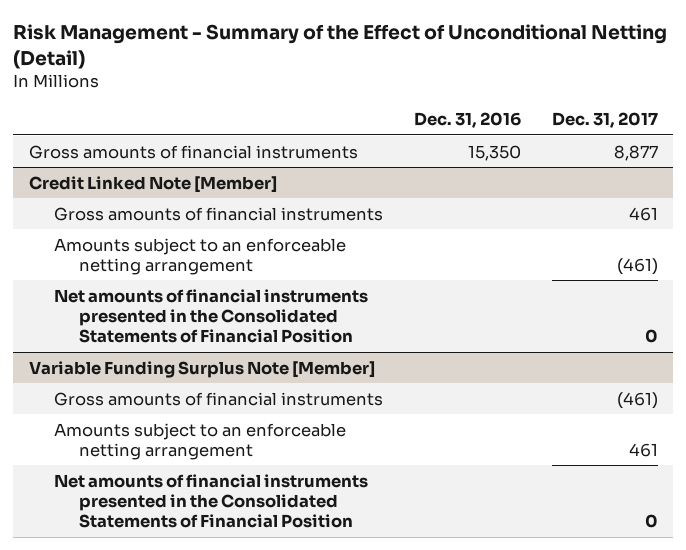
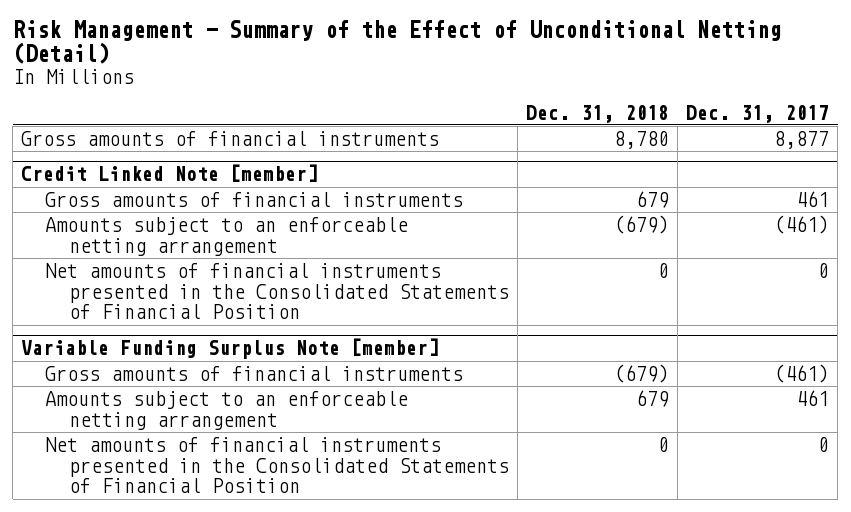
[413,112,521,129] Dec. 31, 2016 -> none
none -> [526,104,670,123] Dec. 31, 2018
[28,175,277,193] Credit Linked Note [Member] -> [21,164,319,183] Credit Linked Note [member]
[28,360,375,378] Variable Funding Surplus Note [Member] -> [21,338,440,360] Variable Funding Surplus Note [member]

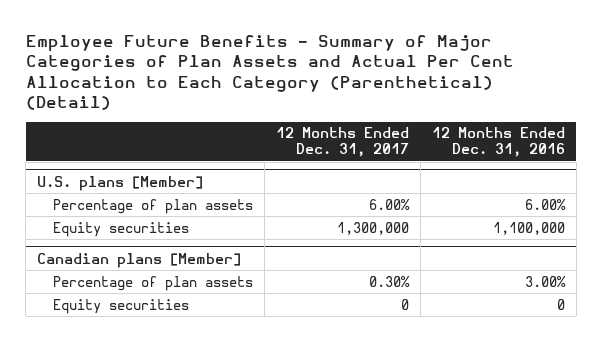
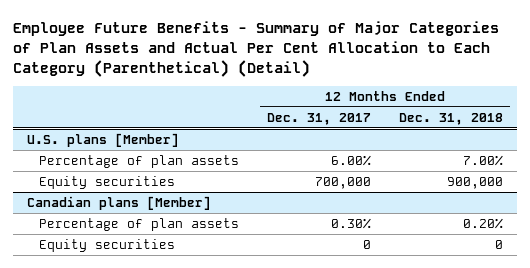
[431,127,565,158] 12 Months Ended Dec. 31, 2016 -> none
none -> [398,112,503,125] Dec. 31, 2018
[336,221,409,235] 1,300,000 -> [314,176,371,189] 700,000

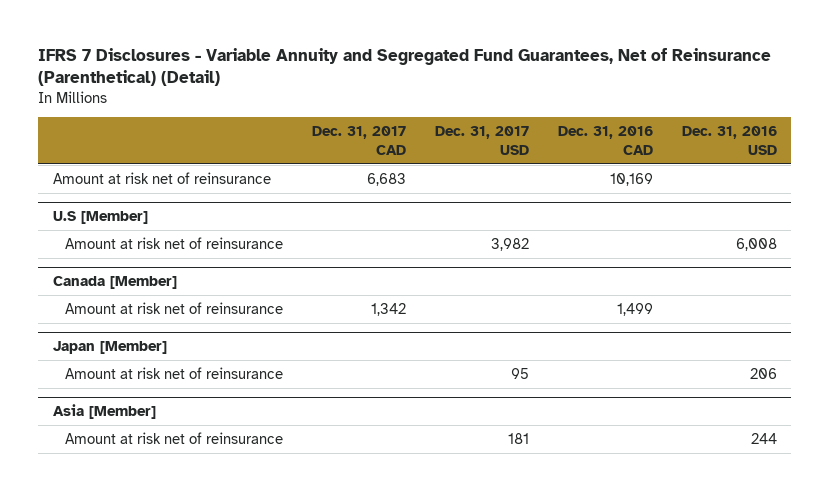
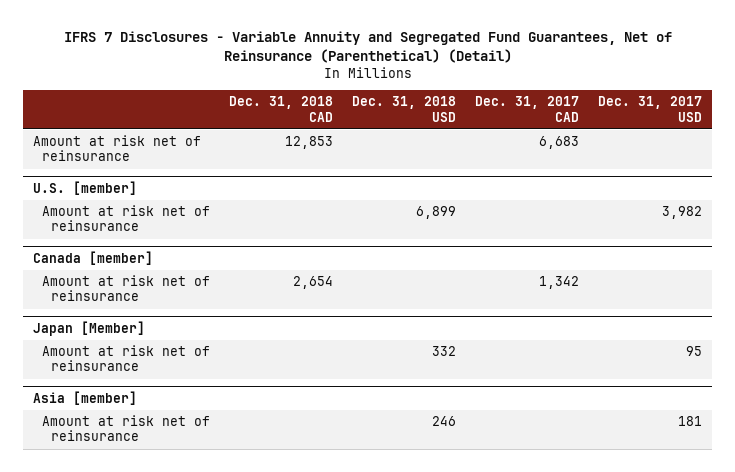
[557,126,653,155] Dec. 31, 2016 CAD -> none
[681,126,777,155] Dec. 31, 2016 USD -> none
none -> [228,96,333,122] Dec. 31, 2018 CAD
none -> [352,96,457,122] Dec. 31, 2018 USD
[52,211,148,225] U.S [Member] -> [32,180,137,195] U.S. [member]
[52,276,177,290] Canada [Member] -> [32,250,153,265] Canada [member]
[52,404,156,420] Asia [Member] -> [32,390,137,405] Asia [member]

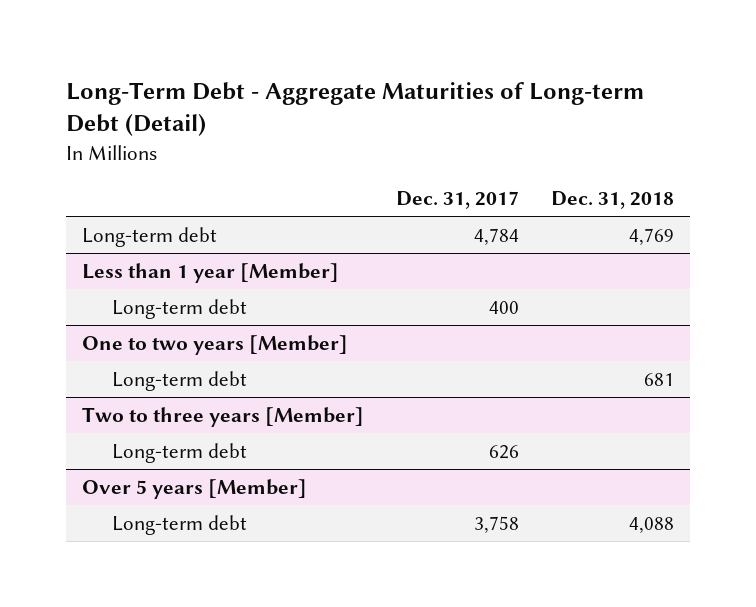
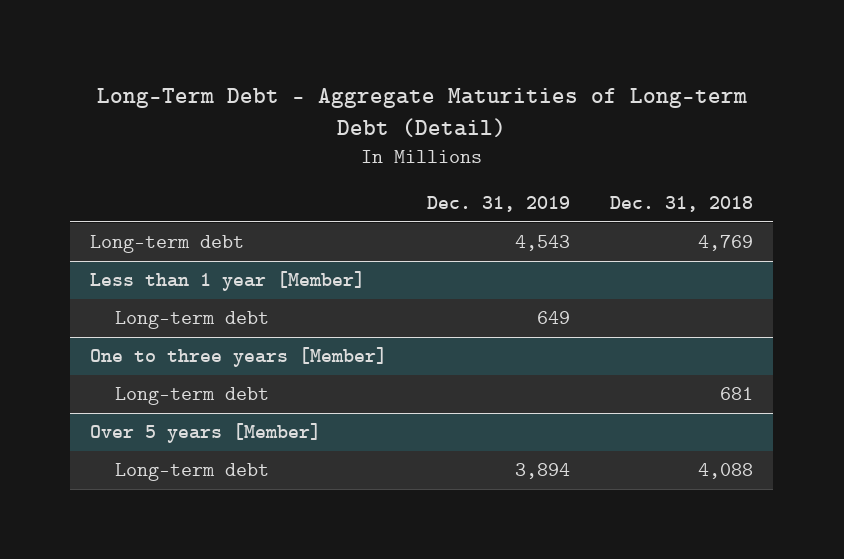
[395,191,519,210] Dec. 31, 2017 -> none
none -> [427,196,571,213] Dec. 31, 2019
[81,334,348,355] One to two years [Member] -> [90,347,388,368] One to three years [Member]
[81,406,364,427] Two to three years [Member] -> none
[112,442,248,463] Long-term debt -> none

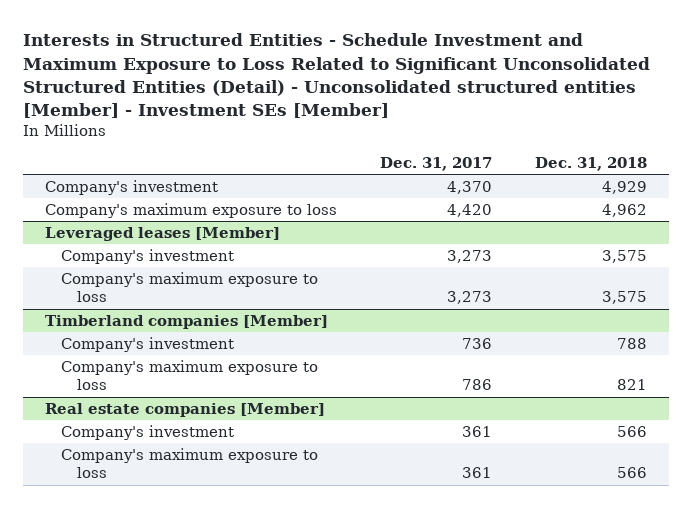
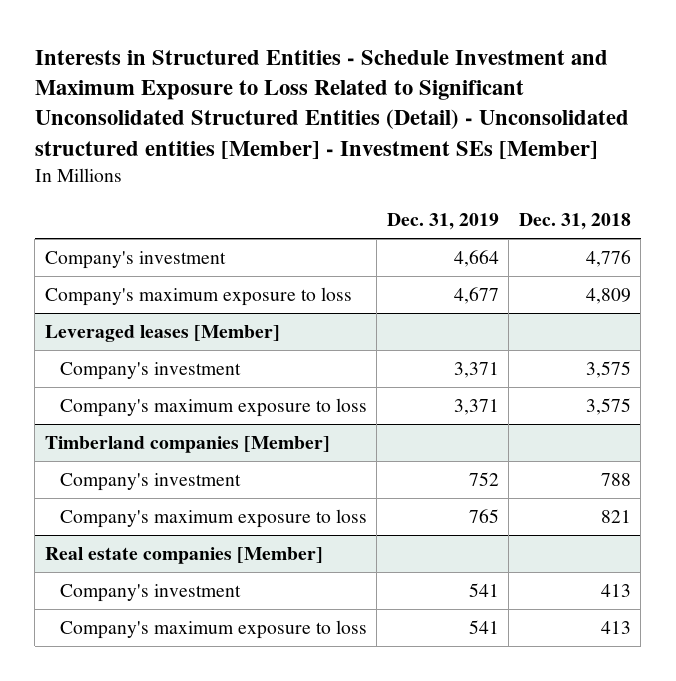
[380,157,493,172] Dec. 31, 2017 -> none
none -> [386,213,499,231] Dec. 31, 2019
[602,181,648,195] 4,929 -> [585,249,631,267] 4,776
[602,204,648,218] 4,962 -> [585,287,631,304] 4,809
[617,426,648,438] 566 -> [600,583,631,597] 413
[617,467,648,479] 566 -> [600,620,631,634] 413

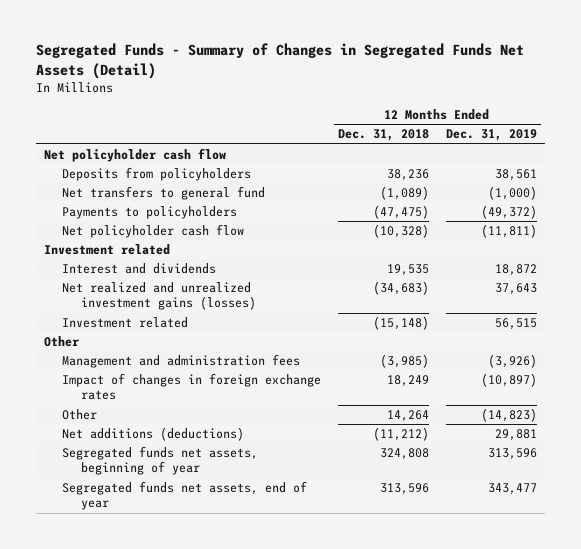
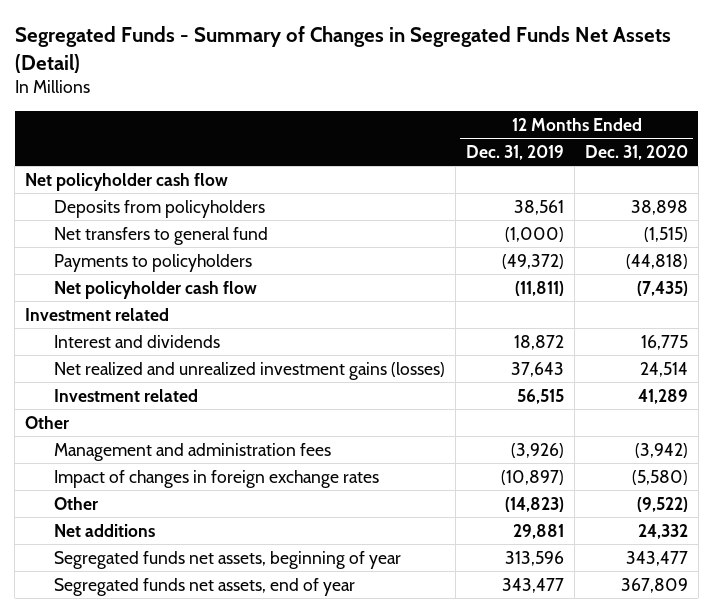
[338,129,430,142] Dec. 31, 2018 -> none
none -> [584,144,688,160] Dec. 31, 2020
[62,427,245,442] Net additions (deductions) -> [53,523,155,537] Net additions

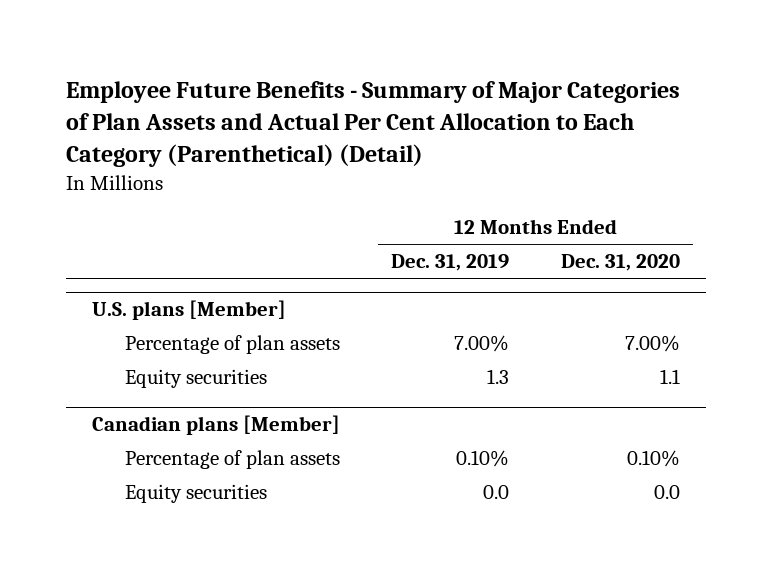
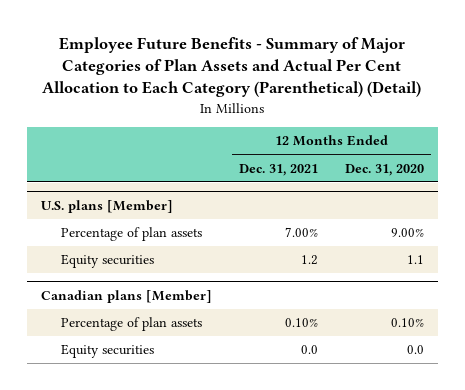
[391,254,510,272] Dec. 31, 2019 -> none
none -> [238,163,318,176] Dec. 31, 2021
[624,335,680,353] 7.00% -> [391,228,425,238] 9.00%

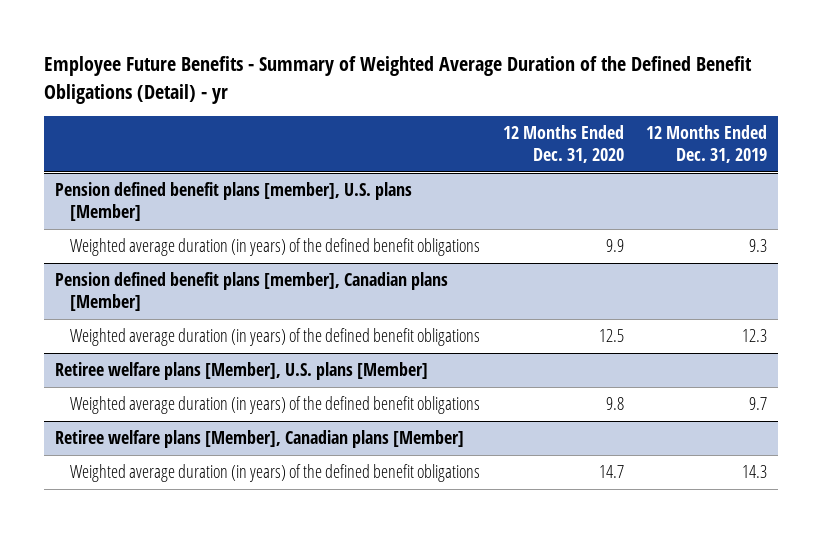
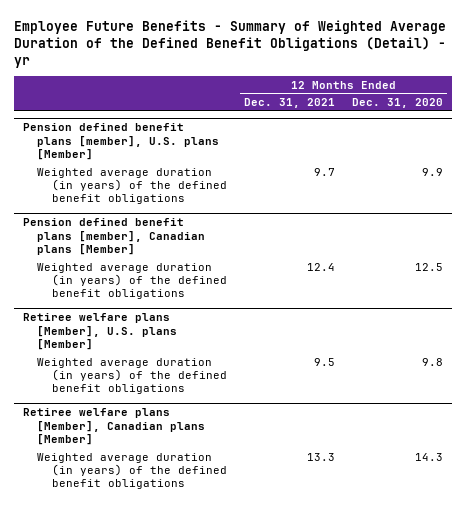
[646,125,768,164] 12 Months Ended Dec. 31, 2019 -> none
none -> [244,98,336,109] Dec. 31, 2021
[598,465,624,479] 14.7 -> [415,452,444,461] 14.3

